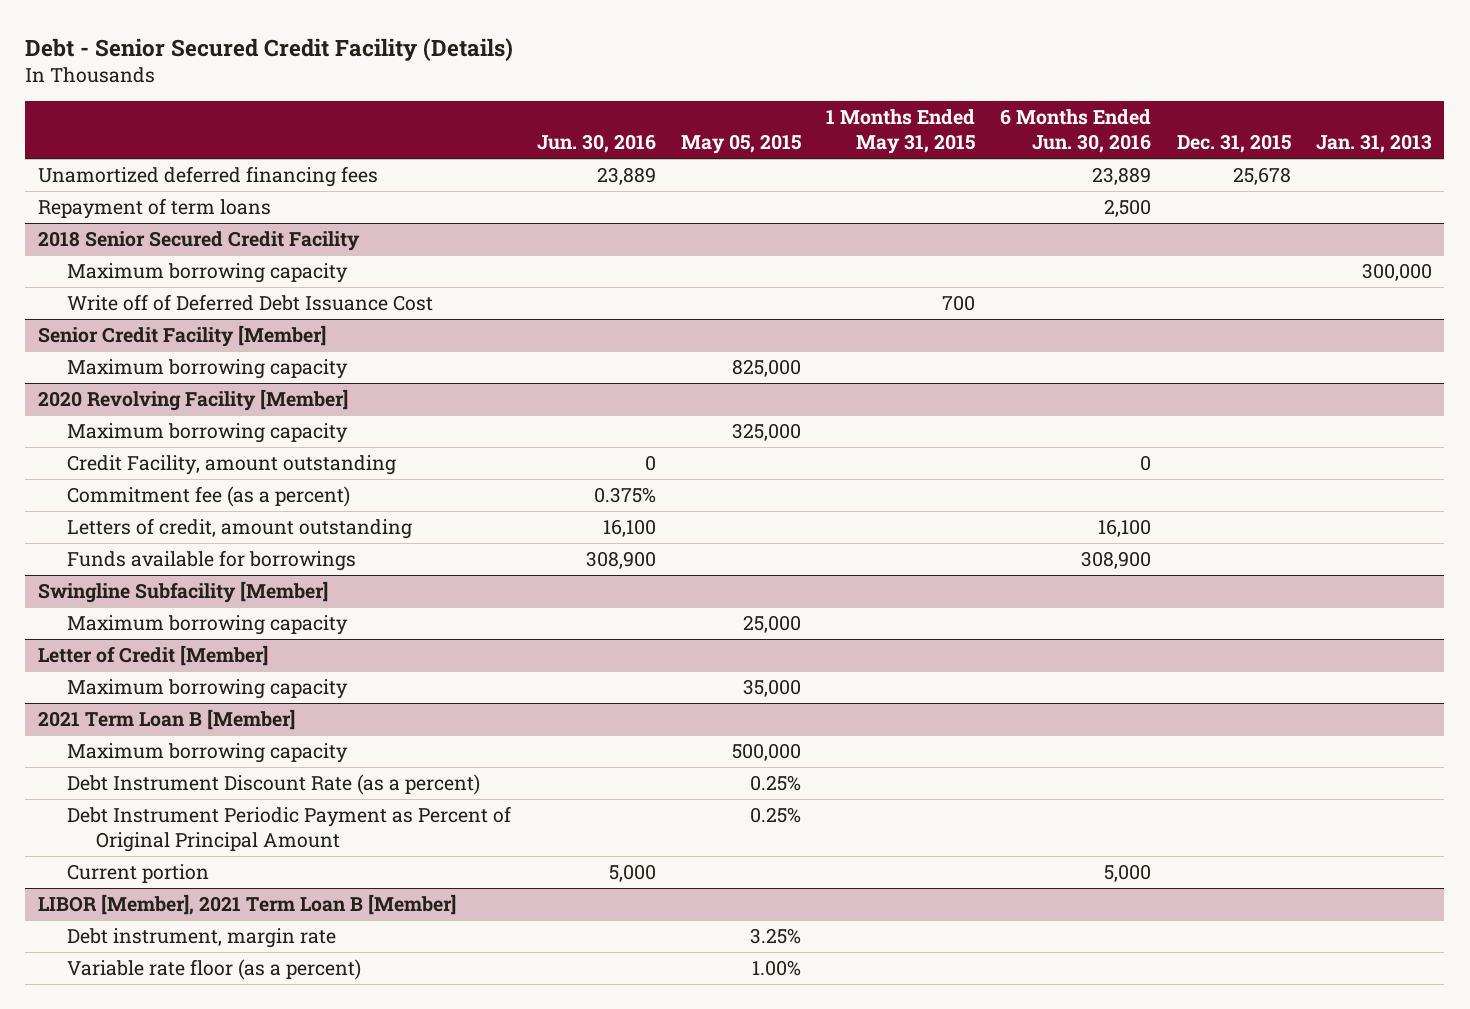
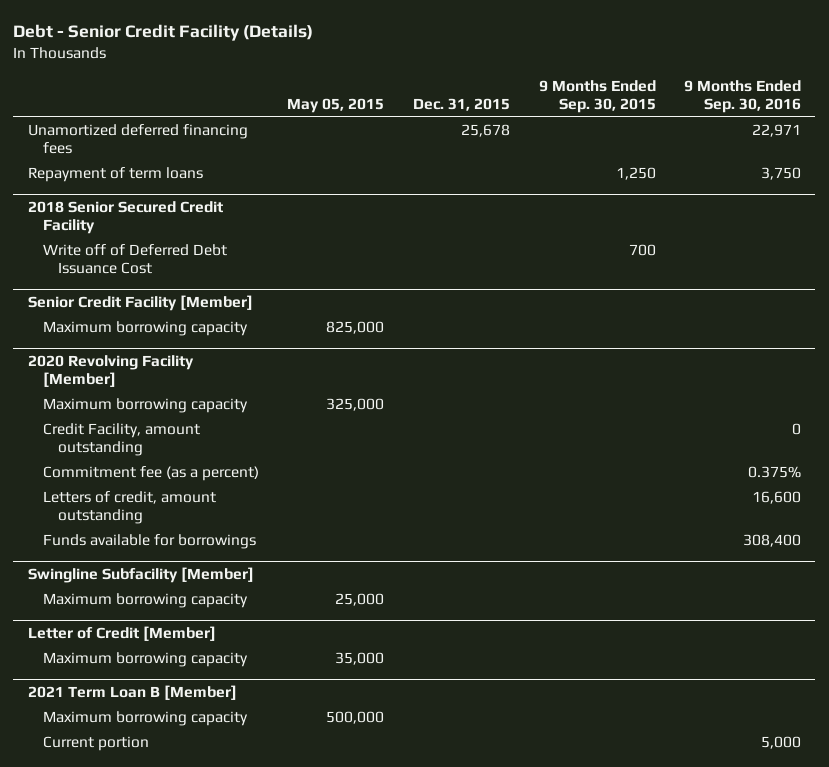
[25,37,514,61] Debt - Senior Secured Credit Facility (Details) -> [13,24,314,42] Debt - Senior Credit Facility (Details)
[536,134,656,154] Jun. 30, 2016 -> none
[826,109,976,155] 1 Months Ended May 31, 2015 -> none
[1000,109,1152,154] 6 Months Ended Jun. 30, 2016 -> none
[1315,134,1432,154] Jan. 31, 2013 -> none
none -> [538,79,656,113] 9 Months Ended Sep. 30, 2015
none -> [684,79,802,113] 9 Months Ended Sep. 30, 2016
[67,262,349,283] Maximum borrowing capacity -> none
[67,773,481,795] Debt Instrument Discount Rate (as a percent) -> none
[67,805,512,852] Debt Instrument Periodic Payment as Percent of Original Principal Amount -> none
[38,893,457,915] LIBOR [Member], 2021 Term Loan B [Member] -> none
[67,927,337,948] Debt instrument, margin rate -> none
[67,958,362,980] Variable rate floor (as a percent) -> none

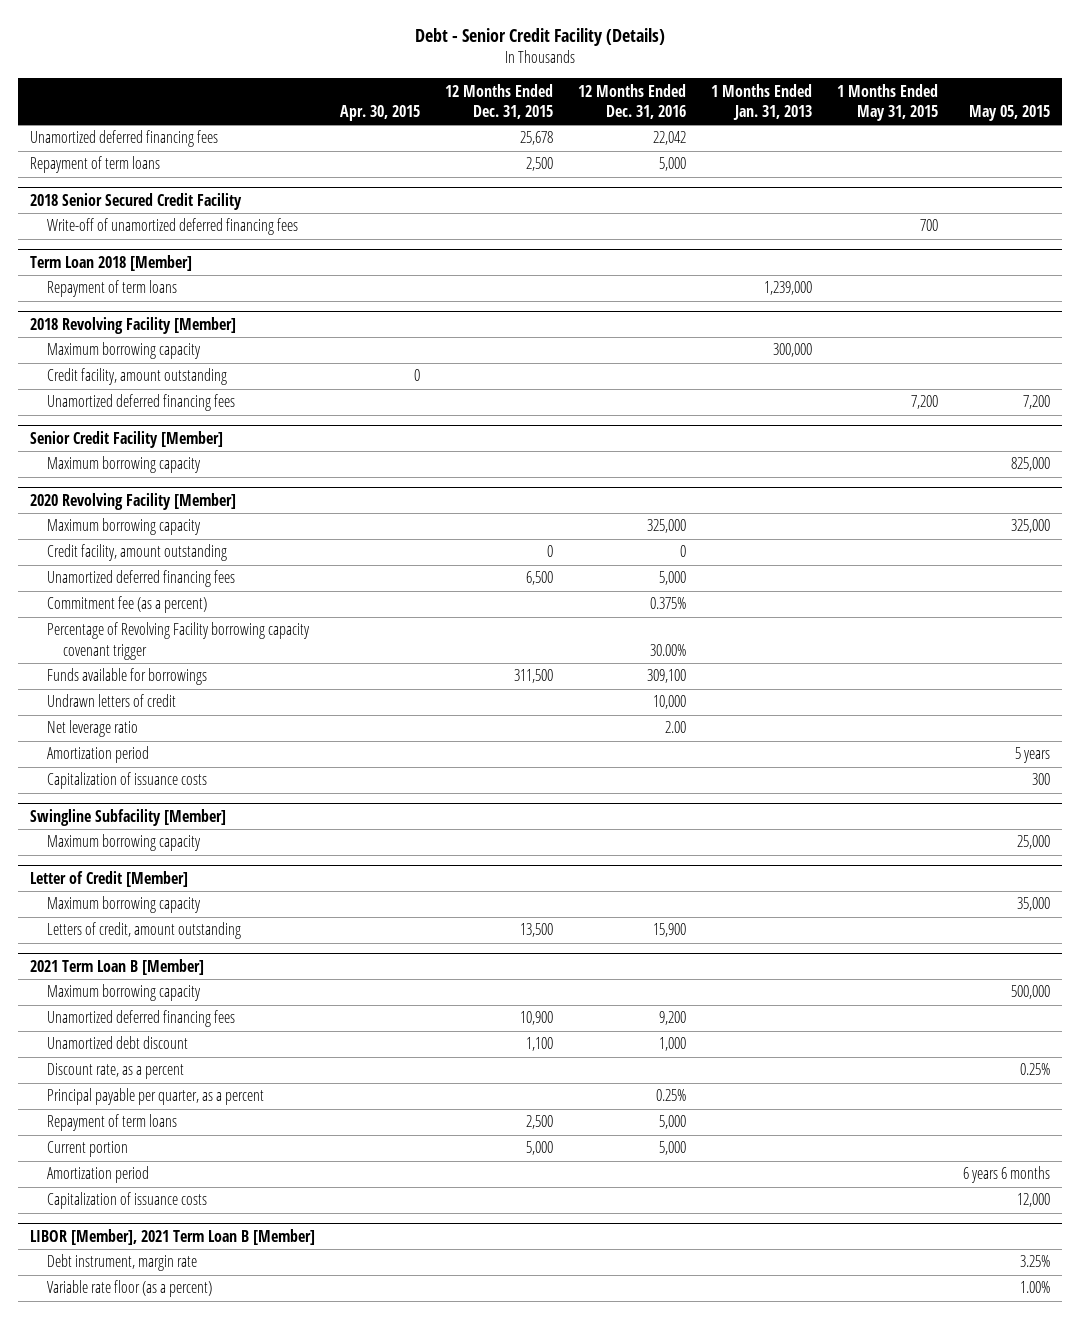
[413,97,511,111] Dec. 31, 2015 -> none
[538,79,656,113] 9 Months Ended Sep. 30, 2015 -> none
[684,79,802,113] 9 Months Ended Sep. 30, 2016 -> none
none -> [340,104,421,121] Apr. 30, 2015
none -> [445,83,554,119] 12 Months Ended Dec. 31, 2015
none -> [577,83,686,119] 12 Months Ended Dec. 31, 2016
none -> [710,83,812,120] 1 Months Ended Jan. 31, 2013
none -> [836,83,938,121] 1 Months Ended May 31, 2015
[42,243,227,274] Write off of Deferred Debt Issuance Cost -> [46,218,298,236] Write-off of unamortized deferred financing fees
none -> [30,254,193,271] Term Loan 2018 [Member]
none -> [46,280,177,298] Repayment of term loans
none -> [30,316,237,334] 2018 Revolving Facility [Member]
none -> [46,342,201,360] Maximum borrowing capacity
none -> [46,368,227,386] Credit facility, amount outstanding
none -> [46,394,235,412] Unamortized deferred financing fees
[42,422,200,456] Credit Facility, amount outstanding -> [46,544,227,562] Credit facility, amount outstanding
none -> [46,570,235,588] Unamortized deferred financing fees
[42,490,216,524] Letters of credit, amount outstanding -> none
none -> [46,622,310,660] Percentage of Revolving Facility borrowing capacity covenant trigger
none -> [46,694,176,708] Undrawn letters of credit
none -> [46,720,138,738] Net leverage ratio
none -> [46,746,149,764] Amortization period
none -> [46,772,207,790] Capitalization of issuance costs
none -> [46,922,241,940] Letters of credit, amount outstanding
none -> [46,1010,235,1028] Unamortized deferred financing fees
none -> [46,1036,188,1050] Unamortized debt discount
none -> [46,1063,184,1080] Discount rate, as a percent
none -> [46,1088,264,1106] Principal payable per quarter, as a percent
none -> [46,1114,177,1132] Repayment of term loans
none -> [46,1166,149,1184] Amortization period
none -> [46,1192,207,1210] Capitalization of issuance costs
none -> [30,1228,316,1245] LIBOR [Member], 2021 Term Loan B [Member]
none -> [46,1254,197,1272] Debt instrument, margin rate
none -> [46,1280,212,1298] Variable rate floor (as a percent)

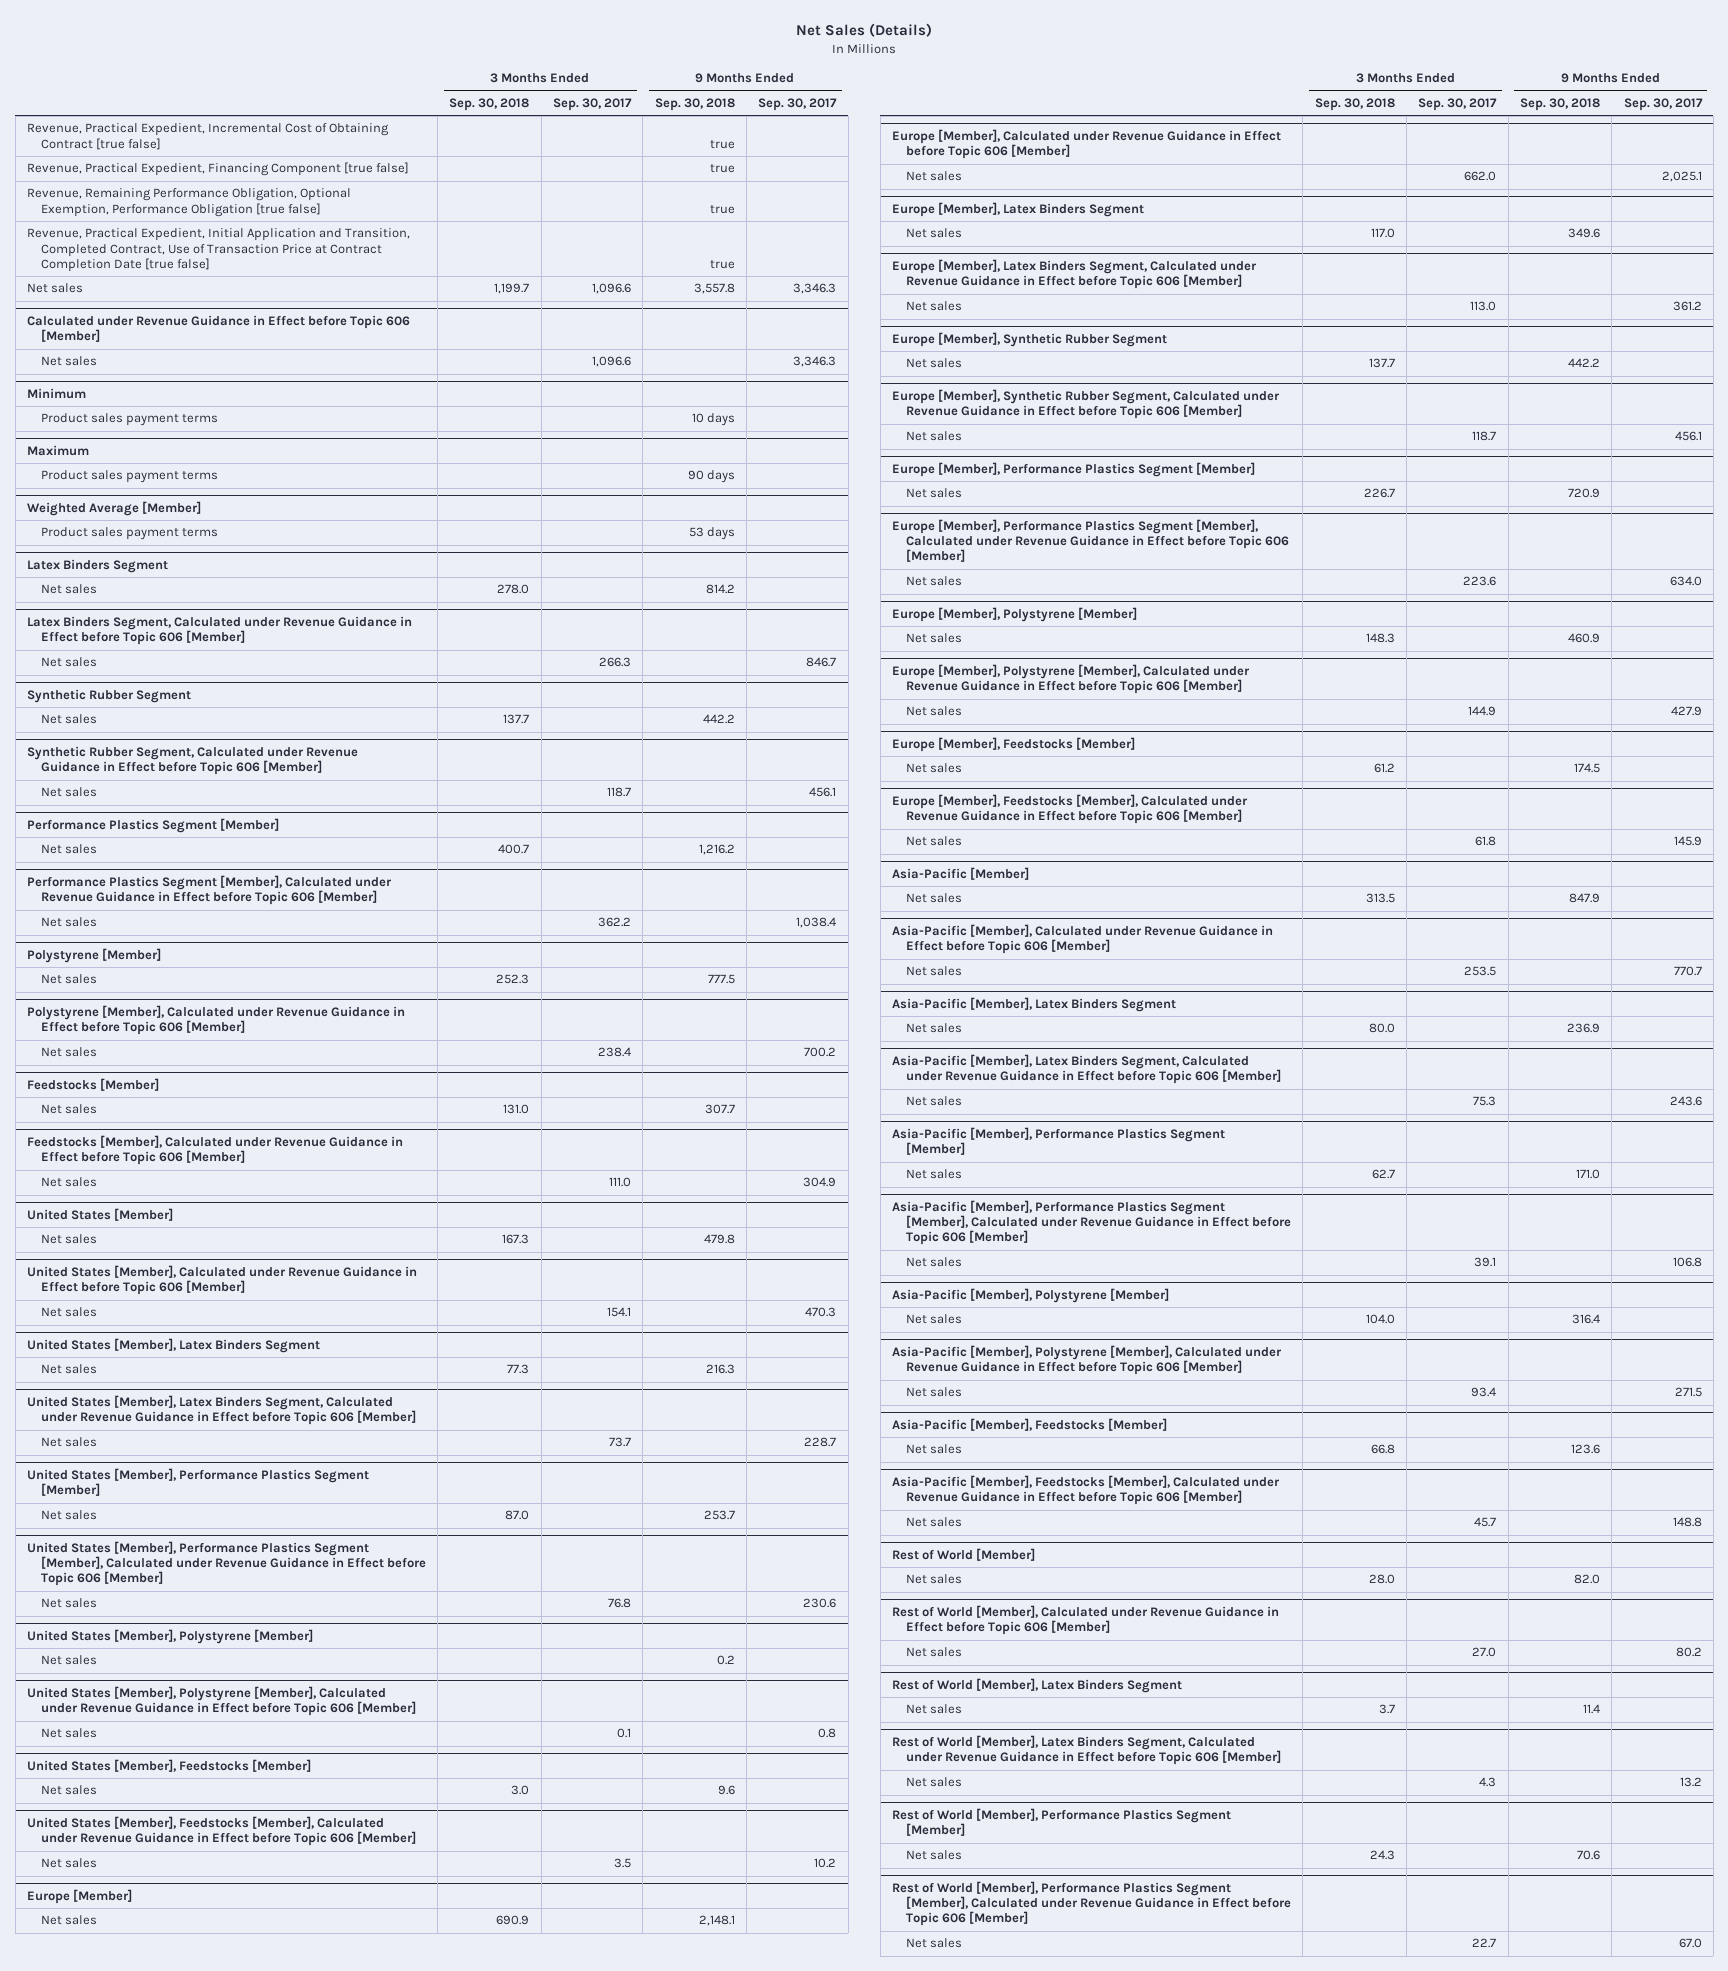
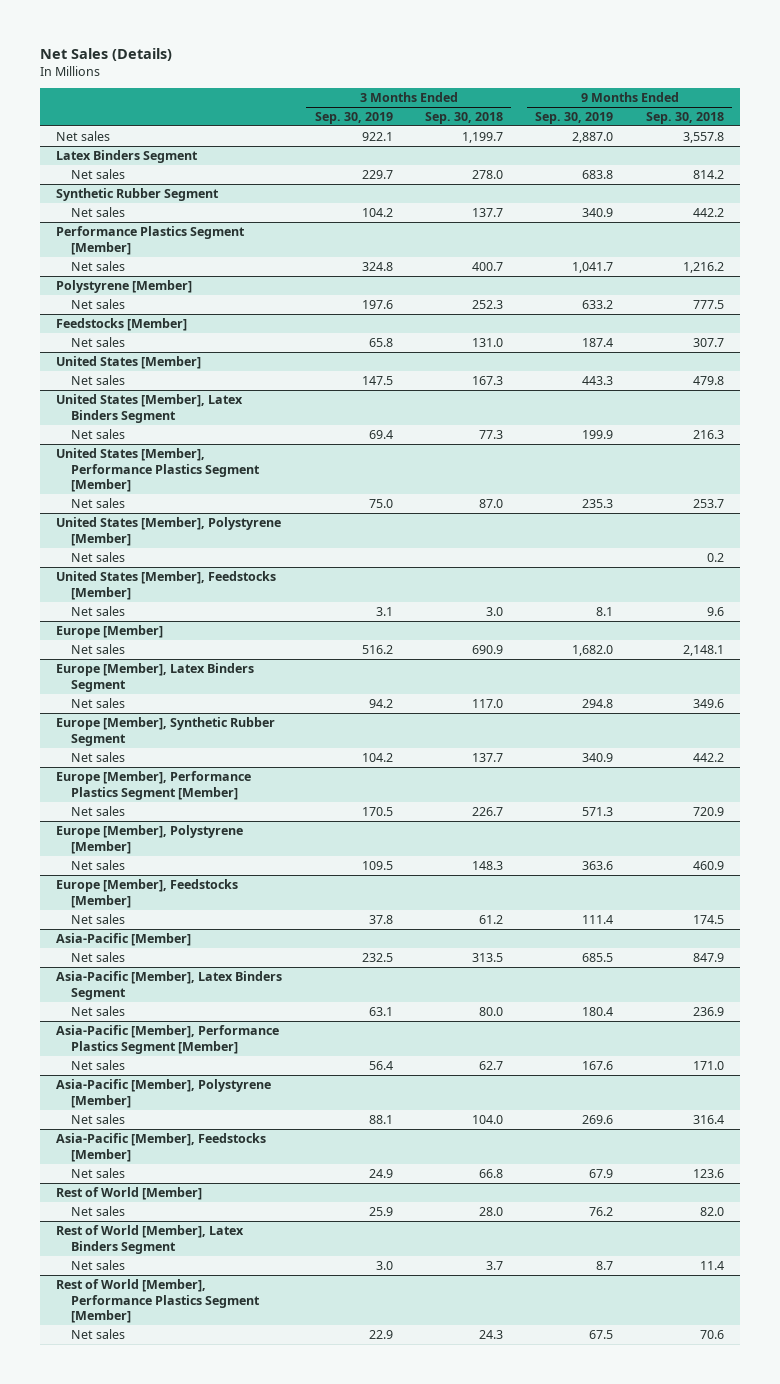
[553,97,633,111] Sep. 30, 2017 -> none
[758,97,838,111] Sep. 30, 2017 -> none
none -> [314,112,393,125] Sep. 30, 2019
none -> [535,112,614,125] Sep. 30, 2019
[26,123,389,150] Revenue, Practical Expedient, Incremental Cost of Obtaining Contract [true false] -> none
[26,162,409,177] Revenue, Practical Expedient, Financing Component [true false] -> none
[26,188,351,217] Revenue, Remaining Performance Obligation, Optional Exemption, Performance Obligation [true false] -> none
[26,228,410,272] Revenue, Practical Expedient, Initial Application and Transition, Completed Contract, Use of Transaction Price at Contract Completion Date [true false] -> none
[26,315,410,343] Calculated under Revenue Guidance in Effect before Topic 606 [Member] -> none
[40,356,97,367] Net sales -> none
[26,388,86,400] Minimum -> none
[40,413,218,427] Product sales payment terms -> none
[26,445,89,457] Maximum -> none
[40,470,218,484] Product sales payment terms -> none
[26,501,201,517] Weighted Average [Member] -> none
[40,527,218,541] Product sales payment terms -> none
[26,616,412,646] Latex Binders Segment, Calculated under Revenue Guidance in Effect before Topic 606 [Member] -> none
[40,657,97,668] Net sales -> none
[26,746,358,776] Synthetic Rubber Segment, Calculated under Revenue Guidance in Effect before Topic 606 [Member] -> none
[40,787,97,798] Net sales -> none
[26,875,392,906] Performance Plastics Segment [Member], Calculated under Revenue Guidance in Effect before Topic 606 [Member] -> none
[40,917,97,928] Net sales -> none
[26,1005,405,1036] Polystyrene [Member], Calculated under Revenue Guidance in Effect before Topic 606 [Member] -> none
[40,1047,97,1058] Net sales -> none
[26,1135,403,1166] Feedstocks [Member], Calculated under Revenue Guidance in Effect before Topic 606 [Member] -> none
[40,1177,97,1188] Net sales -> none
[26,1265,417,1296] United States [Member], Calculated under Revenue Guidance in Effect before Topic 606 [Member] -> none
[40,1307,97,1318] Net sales -> none
[26,1395,416,1426] United States [Member], Latex Binders Segment, Calculated under Revenue Guidance in Effect before Topic 606 [Member] -> none
[40,1437,97,1448] Net sales -> none
[26,1541,426,1587] United States [Member], Performance Plastics Segment [Member], Calculated under Revenue Guidance in Effect before Topic 606 [Member] -> none
[40,1598,97,1609] Net sales -> none
[26,1686,416,1717] United States [Member], Polystyrene [Member], Calculated under Revenue Guidance in Effect before Topic 606 [Member] -> none
[40,1728,97,1739] Net sales -> none
[26,1816,416,1847] United States [Member], Feedstocks [Member], Calculated under Revenue Guidance in Effect before Topic 606 [Member] -> none
[40,1858,97,1869] Net sales -> none
[892,129,1282,160] Europe [Member], Calculated under Revenue Guidance in Effect before Topic 606 [Member] -> none
[906,171,963,182] Net sales -> none
[892,259,1258,290] Europe [Member], Latex Binders Segment, Calculated under Revenue Guidance in Effect before Topic 606 [Member] -> none
[906,301,963,312] Net sales -> none
[892,389,1281,420] Europe [Member], Synthetic Rubber Segment, Calculated under Revenue Guidance in Effect before Topic 606 [Member] -> none
[906,431,963,442] Net sales -> none
[892,519,1290,563] Europe [Member], Performance Plastics Segment [Member], Calculated under Revenue Guidance in Effect before Topic 606 [Member] -> none
[906,576,963,587] Net sales -> none
[892,664,1251,695] Europe [Member], Polystyrene [Member], Calculated under Revenue Guidance in Effect before Topic 606 [Member] -> none
[906,706,963,717] Net sales -> none
[892,794,1249,825] Europe [Member], Feedstocks [Member], Calculated under Revenue Guidance in Effect before Topic 606 [Member] -> none
[906,836,963,847] Net sales -> none
[892,924,1274,955] Asia-Pacific [Member], Calculated under Revenue Guidance in Effect before Topic 606 [Member] -> none
[906,966,963,977] Net sales -> none
[892,1054,1282,1085] Asia-Pacific [Member], Latex Binders Segment, Calculated under Revenue Guidance in Effect before Topic 606 [Member] -> none
[906,1096,963,1107] Net sales -> none
[892,1200,1292,1246] Asia-Pacific [Member], Performance Plastics Segment [Member], Calculated under Revenue Guidance in Effect before Topic 606 [Member] -> none
[906,1257,963,1268] Net sales -> none
[892,1345,1283,1376] Asia-Pacific [Member], Polystyrene [Member], Calculated under Revenue Guidance in Effect before Topic 606 [Member] -> none
[906,1387,963,1398] Net sales -> none
[892,1475,1281,1506] Asia-Pacific [Member], Feedstocks [Member], Calculated under Revenue Guidance in Effect before Topic 606 [Member] -> none
[906,1517,963,1528] Net sales -> none
[892,1605,1280,1636] Rest of World [Member], Calculated under Revenue Guidance in Effect before Topic 606 [Member] -> none
[906,1647,963,1658] Net sales -> none
[892,1735,1282,1766] Rest of World [Member], Latex Binders Segment, Calculated under Revenue Guidance in Effect before Topic 606 [Member] -> none
[906,1777,963,1788] Net sales -> none
[892,1881,1292,1927] Rest of World [Member], Performance Plastics Segment [Member], Calculated under Revenue Guidance in Effect before Topic 606 [Member] -> none
[906,1938,963,1949] Net sales -> none

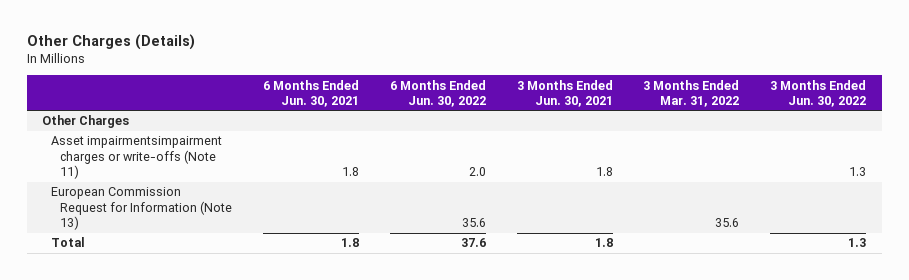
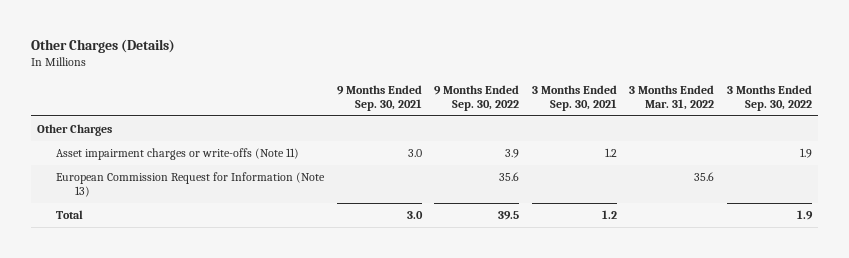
[263,79,360,108] 6 Months Ended Jun. 30, 2021 -> none
[389,79,486,108] 6 Months Ended Jun. 30, 2022 -> none
[516,79,613,108] 3 Months Ended Jun. 30, 2021 -> none
[770,79,867,108] 3 Months Ended Jun. 30, 2022 -> none
none -> [336,84,422,111] 9 Months Ended Sep. 30, 2021
none -> [434,84,520,111] 9 Months Ended Sep. 30, 2022
none -> [531,84,617,111] 3 Months Ended Sep. 30, 2021
none -> [727,84,813,111] 3 Months Ended Sep. 30, 2022
[51,136,223,180] Asset impairmentsimpairment charges or write-offs (Note 11) -> [56,147,300,160] Asset impairment charges or write-offs (Note 11)

